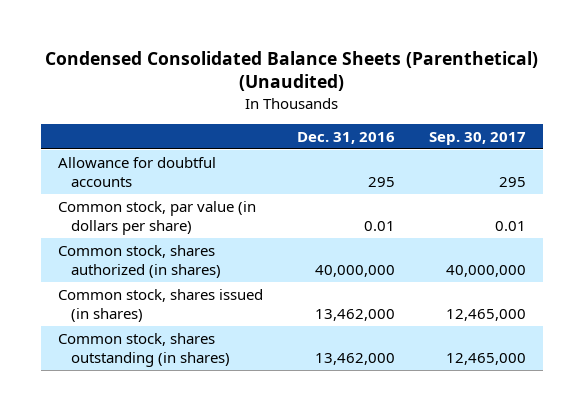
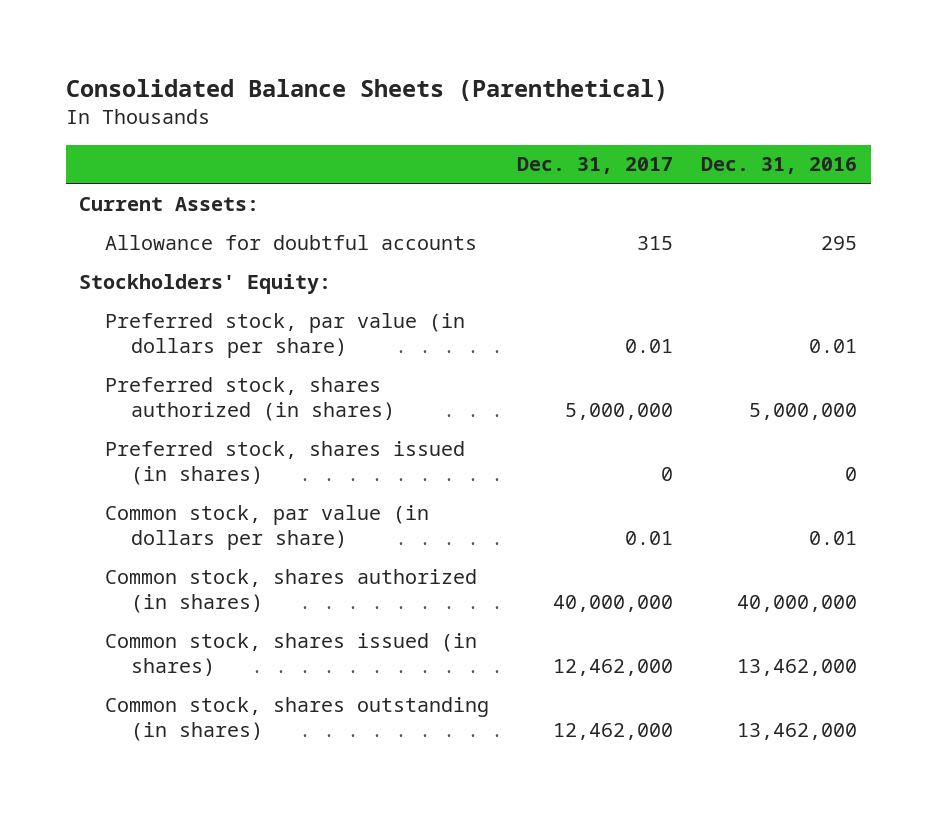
[45,50,539,92] Condensed Consolidated Balance Sheets (Parenthetical) (Unaudited) -> [65,79,668,102] Consolidated Balance Sheets (Parenthetical)
[428,131,526,145] Sep. 30, 2017 -> none
none -> [517,157,674,175] Dec. 31, 2017
none -> [79,196,260,211] Current Assets:
none -> [79,273,332,294] Stockholders' Equity:
none -> [105,312,466,358] Preferred stock, par value (in dollars per share)
none -> [105,376,396,421] Preferred stock, shares authorized (in shares)
none -> [105,440,466,485] Preferred stock, shares issued (in shares)

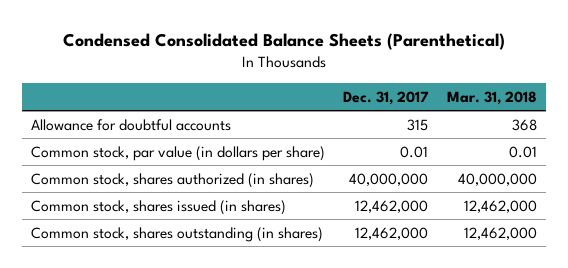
[65,79,668,102] Consolidated Balance Sheets (Parenthetical) -> [62,32,505,50] Condensed Consolidated Balance Sheets (Parenthetical)
[700,157,857,175] Dec. 31, 2016 -> none
none -> [446,90,537,105] Mar. 31, 2018
[79,196,260,211] Current Assets: -> none
[79,273,332,294] Stockholders' Equity: -> none
[105,312,466,358] Preferred stock, par value (in dollars per share) -> none
[105,376,396,421] Preferred stock, shares authorized (in shares) -> none
[105,440,466,485] Preferred stock, shares issued (in shares) -> none

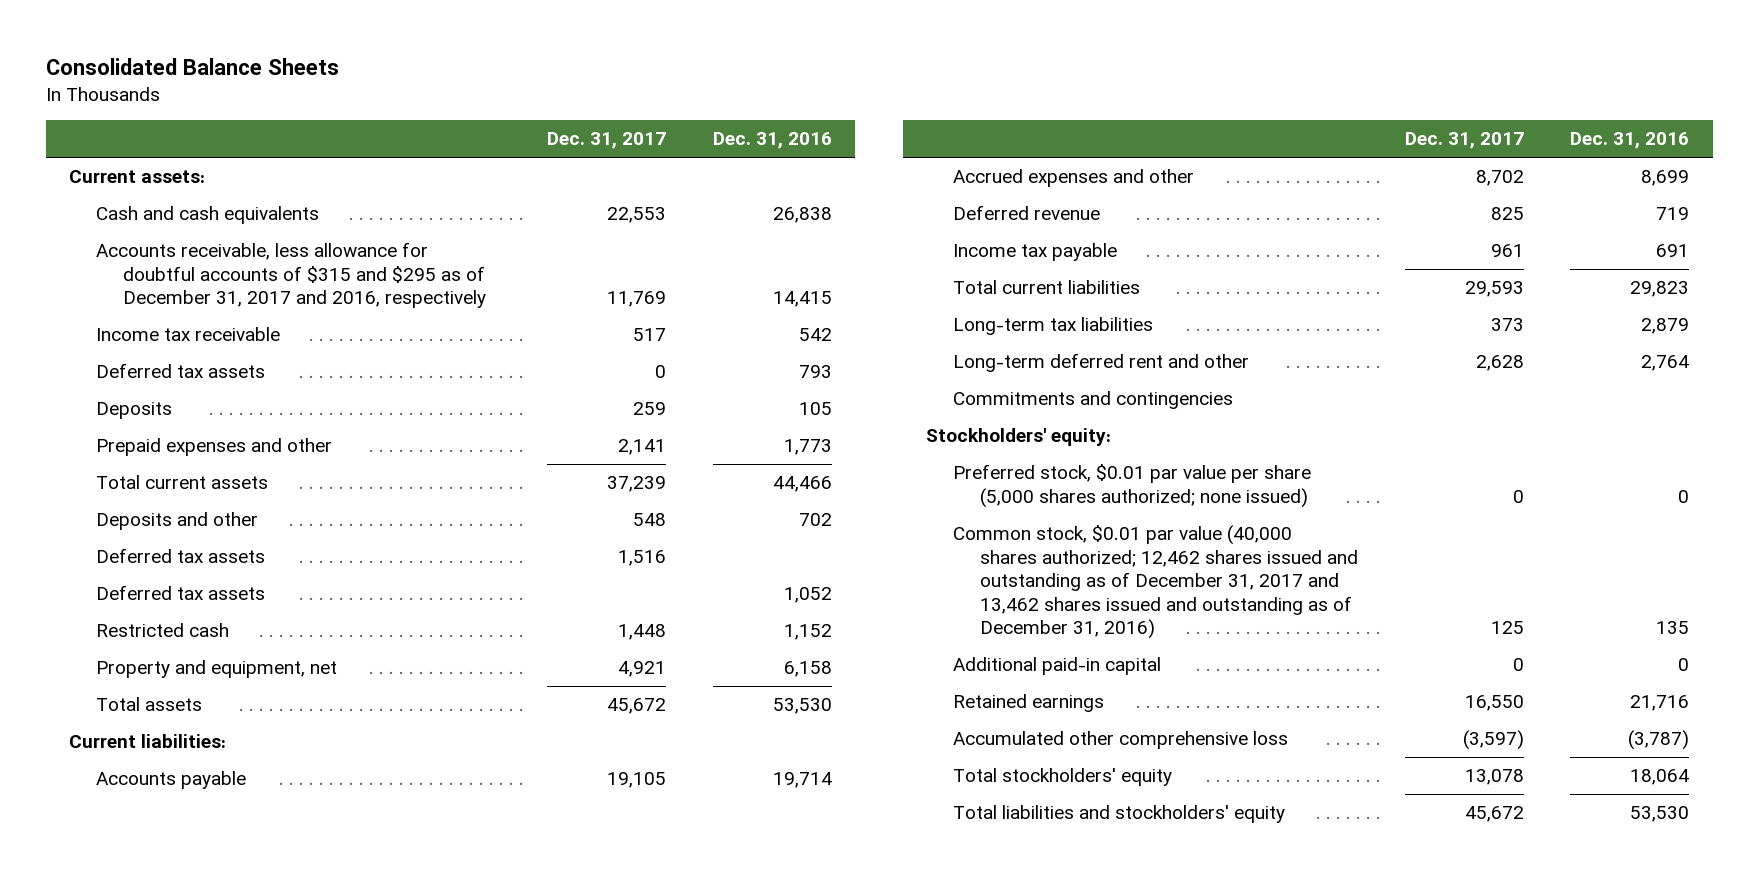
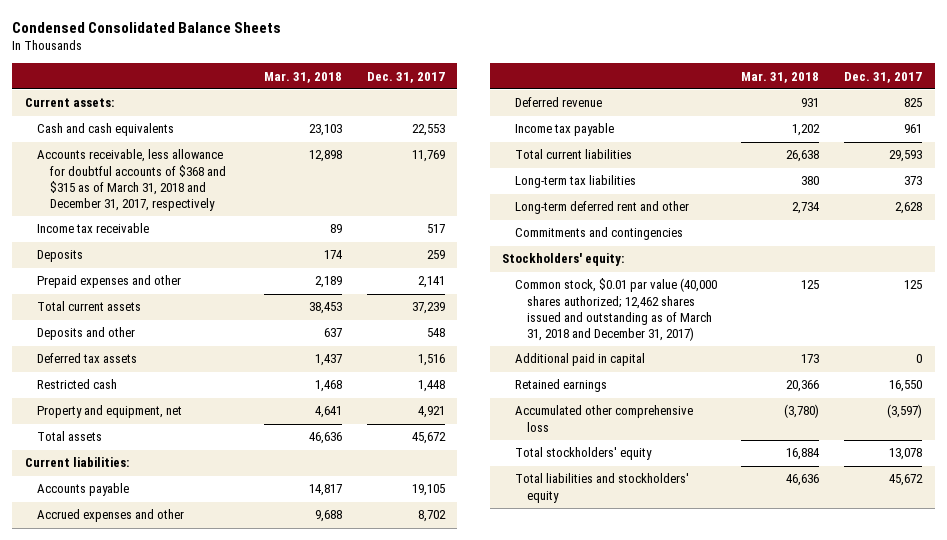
[45,58,339,76] Consolidated Balance Sheets -> [12,21,282,33] Condensed Consolidated Balance Sheets
[713,132,833,150] Dec. 31, 2016 -> none
none -> [263,71,342,83] Mar. 31, 2018
[95,242,486,309] Accounts receivable, less allowance for doubtful accounts of $315 and $295 as of December 31, 2017 and 2016, respectively -> [37,149,226,211] Accounts receivable, less allowance for doubtful accounts of $368 and $315 as of March 31, 2018 and December 31, 2017, respectively
[95,363,265,379] Deferred tax assets -> none
[95,585,265,601] Deferred tax assets -> none
[953,464,1312,508] Preferred stock, $0.01 par value per share (5,000 shares authorized; none issued) -> none
[953,525,1359,640] Common stock, $0.01 par value (40,000 shares authorized; 12,462 shares issued and outstanding as of December 31, 2017 and 13,462 shares issued and outstanding as of December 31, 2016) -> [514,278,717,341] Common stock, $0.01 par value (40,000 shares authorized; 12,462 shares issued and outstanding as of March 31, 2018 and December 31, 2017)
[953,657,1162,676] Additional paid-in capital -> [514,353,645,367] Additional paid in capital

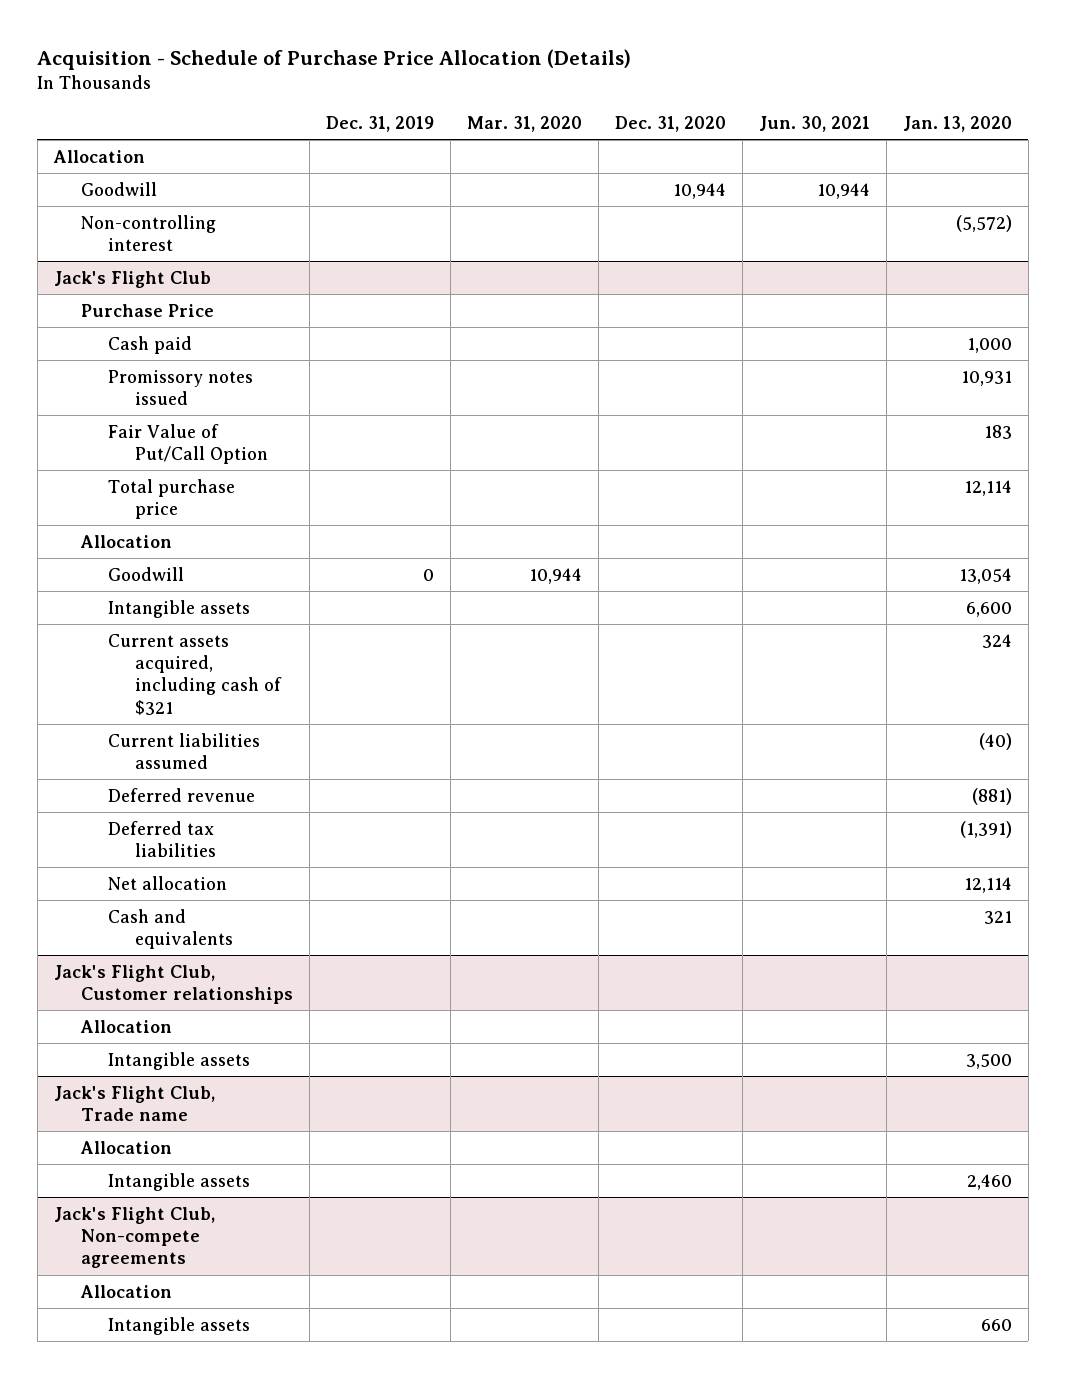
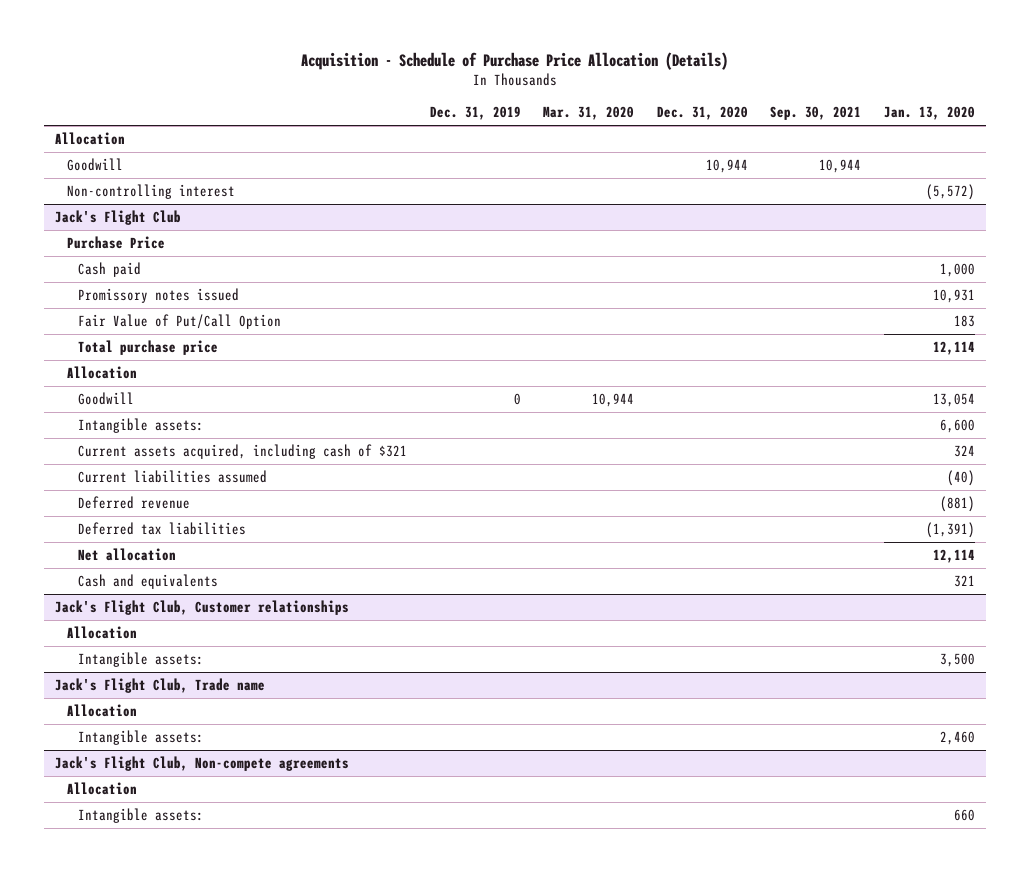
[758,116,870,133] Jun. 30, 2021 -> none
none -> [770,106,862,121] Sep. 30, 2021
[107,599,250,618] Intangible assets -> [78,418,205,434] Intangible assets:
[107,1051,250,1070] Intangible assets -> [78,652,205,668] Intangible assets:
[107,1172,250,1191] Intangible assets -> [78,730,205,746] Intangible assets:
[107,1316,250,1335] Intangible assets -> [78,808,205,824] Intangible assets:

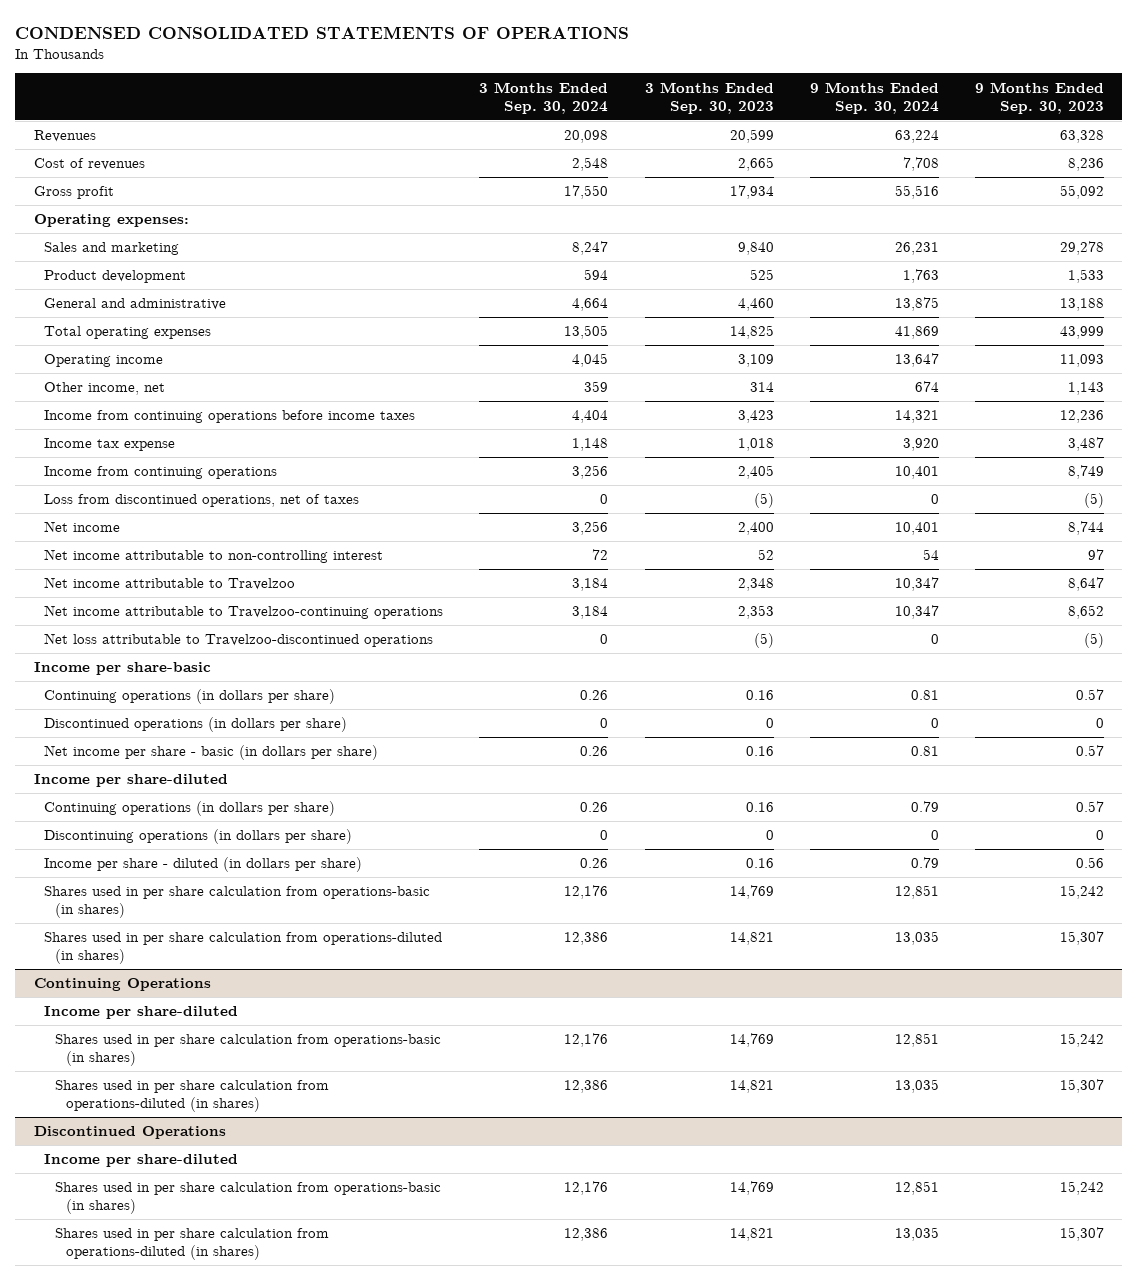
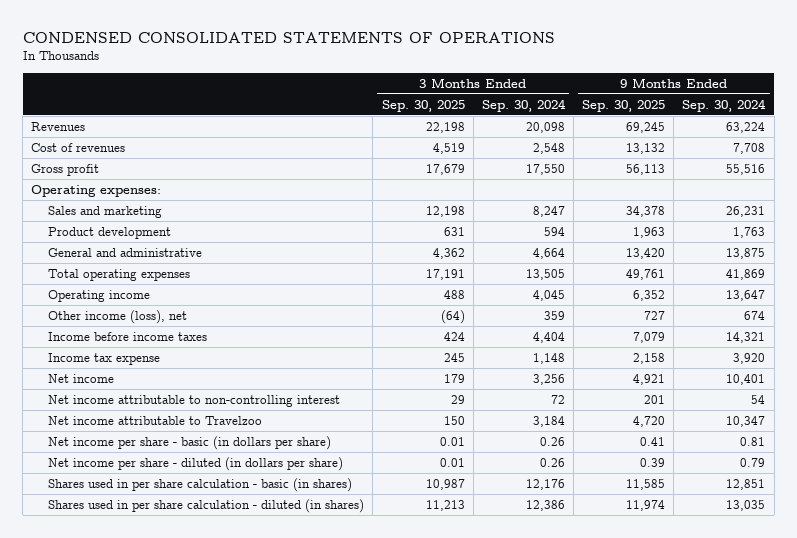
[644,81,774,114] 3 Months Ended Sep. 30, 2023 -> none
[975,81,1105,114] 9 Months Ended Sep. 30, 2023 -> none
none -> [381,99,465,112] Sep. 30, 2025
none -> [582,99,666,112] Sep. 30, 2025
[44,382,166,396] Other income, net -> [48,309,188,324] Other income (loss), net
[44,410,416,424] Income from continuing operations before income taxes -> [48,331,208,341] Income before income taxes
[44,466,278,480] Income from continuing operations -> none
[44,494,360,508] Loss from discontinued operations, net of taxes -> none
[44,605,444,620] Net income attributable to Travelzoo-continuing operations -> none
[44,633,434,648] Net loss attributable to Travelzoo-discontinued operations -> none
[33,662,211,676] Income per share-basic -> none
[44,689,336,705] Continuing operations (in dollars per share) -> none
[44,717,348,733] Discontinued operations (in dollars per share) -> none
[33,774,228,788] Income per share-diluted -> none
[44,801,336,817] Continuing operations (in dollars per share) -> none
[44,829,353,845] Discontinuing operations (in dollars per share) -> none
[33,978,211,992] Continuing Operations -> none
[44,1006,239,1020] Income per share-diluted -> none
[54,1034,441,1067] Shares used in per share calculation from operations-basic (in shares) -> none
[54,1080,329,1113] Shares used in per share calculation from operations-diluted (in shares) -> none
[33,1126,226,1140] Discontinued Operations -> none
[44,1154,239,1168] Income per share-diluted -> none
[54,1182,441,1215] Shares used in per share calculation from operations-basic (in shares) -> none
[54,1228,329,1261] Shares used in per share calculation from operations-diluted (in shares) -> none
[44,857,363,873] Income per share - diluted (in dollars per share) -> [48,456,344,471] Net income per share - diluted (in dollars per share)
[44,886,431,919] Shares used in per share calculation from operations-basic (in shares) -> [48,477,353,492] Shares used in per share calculation - basic (in shares)
[44,932,443,965] Shares used in per share calculation from operations-diluted (in shares) -> [48,498,365,513] Shares used in per share calculation - diluted (in shares)

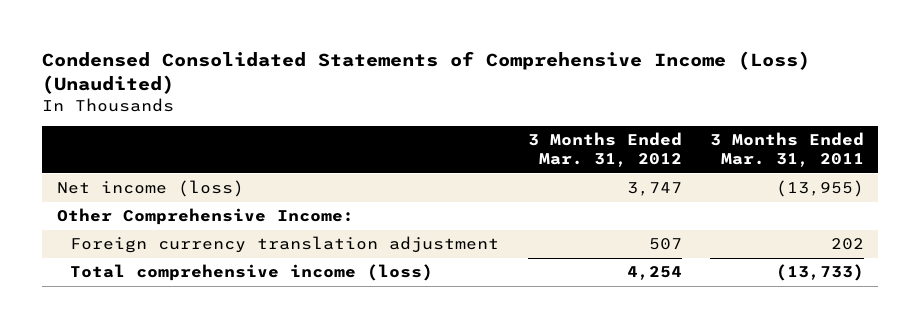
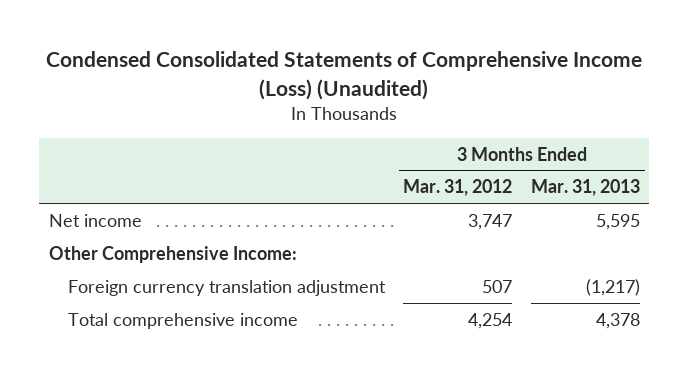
[709,132,864,167] 3 Months Ended Mar. 31, 2011 -> none
none -> [530,179,640,197] Mar. 31, 2013
[56,180,244,198] Net income (loss) -> [48,213,142,227] Net income
[70,264,434,282] Total comprehensive income (loss) -> [67,312,298,329] Total comprehensive income

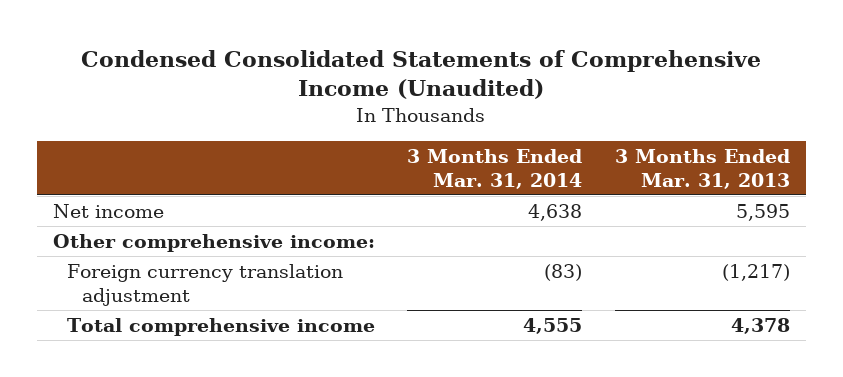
[46,51,643,100] Condensed Consolidated Statements of Comprehensive Income (Loss) (Unaudited) -> [81,49,762,100] Condensed Consolidated Statements of Comprehensive Income (Unaudited)
[403,179,513,197] Mar. 31, 2012 -> none
none -> [407,148,583,189] 3 Months Ended Mar. 31, 2014
[48,245,297,263] Other Comprehensive Income: -> [53,233,376,252] Other comprehensive income:

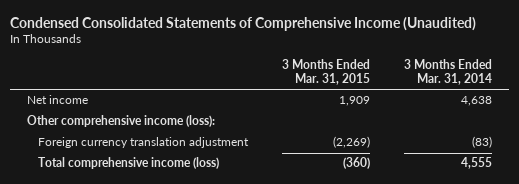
[614,148,790,189] 3 Months Ended Mar. 31, 2013 -> none
none -> [281,59,370,86] 3 Months Ended Mar. 31, 2015
[53,233,376,252] Other comprehensive income: -> [26,115,215,128] Other comprehensive income (loss):
[67,317,376,336] Total comprehensive income -> [37,157,219,170] Total comprehensive income (loss)

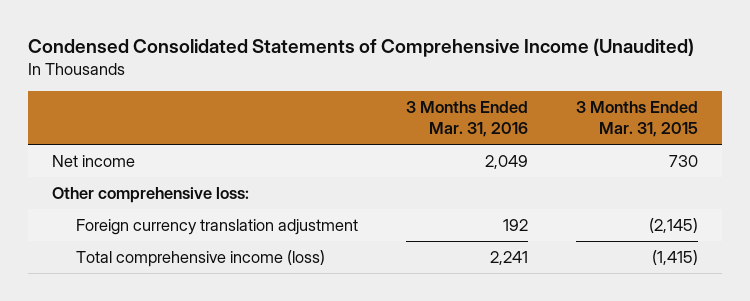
[404,59,493,86] 3 Months Ended Mar. 31, 2014 -> none
none -> [406,101,529,138] 3 Months Ended Mar. 31, 2016
[338,96,370,107] 1,909 -> [669,155,699,168] 730
[26,115,215,128] Other comprehensive income (loss): -> [51,187,249,204] Other comprehensive loss:
[332,136,370,149] (2,269) -> [649,218,699,234] (2,145)
[342,157,370,170] (360) -> [652,250,699,266] (1,415)

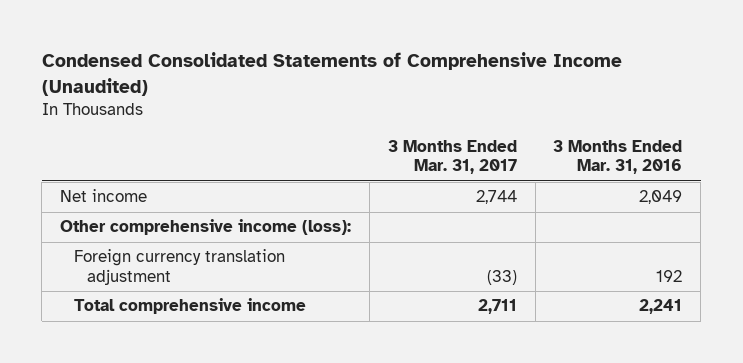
[576,101,699,138] 3 Months Ended Mar. 31, 2015 -> none
none -> [387,139,517,175] 3 Months Ended Mar. 31, 2017
[51,187,249,204] Other comprehensive loss: -> [60,219,352,236] Other comprehensive income (loss):
[76,250,326,268] Total comprehensive income (loss) -> [73,298,306,315] Total comprehensive income

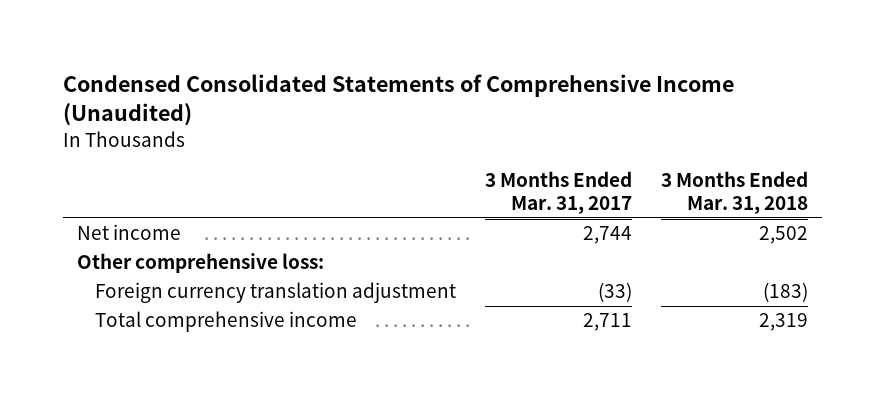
[553,139,683,175] 3 Months Ended Mar. 31, 2016 -> none
none -> [660,171,808,215] 3 Months Ended Mar. 31, 2018
[60,219,352,236] Other comprehensive income (loss): -> [77,253,325,274] Other comprehensive loss:

